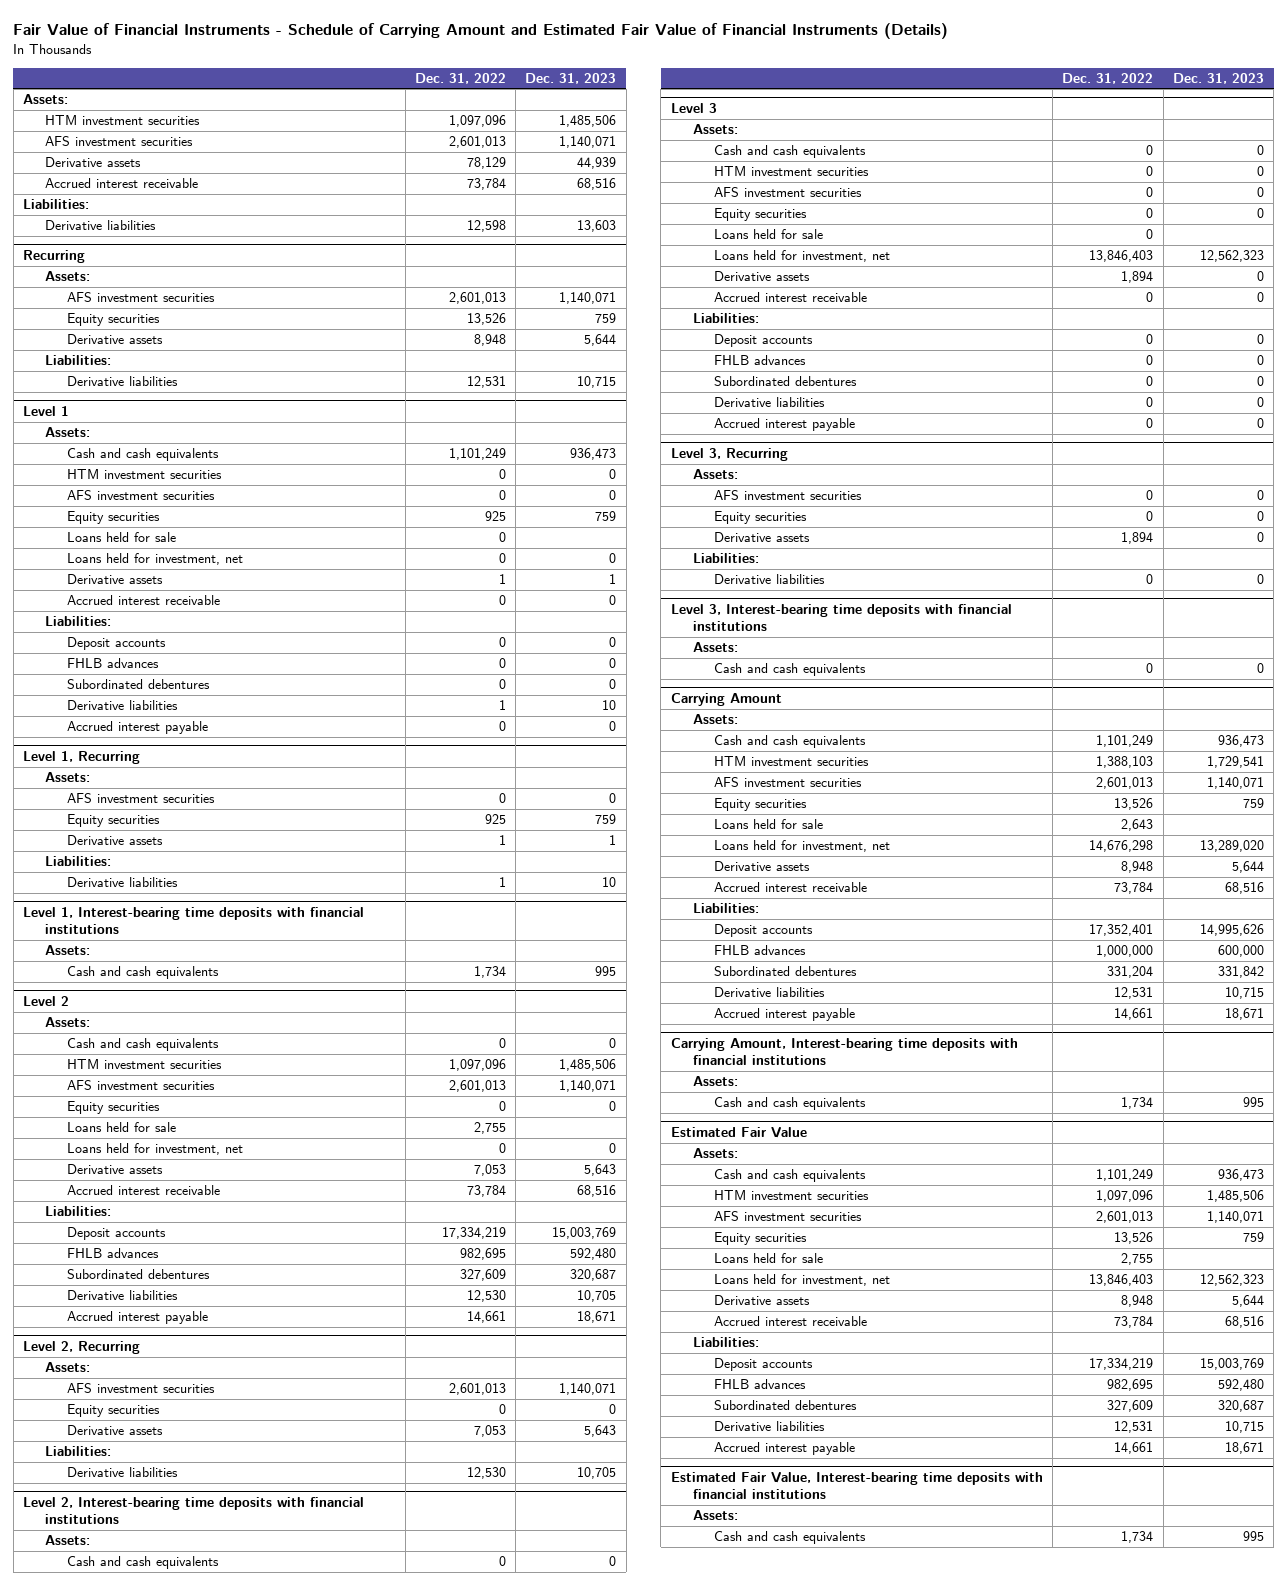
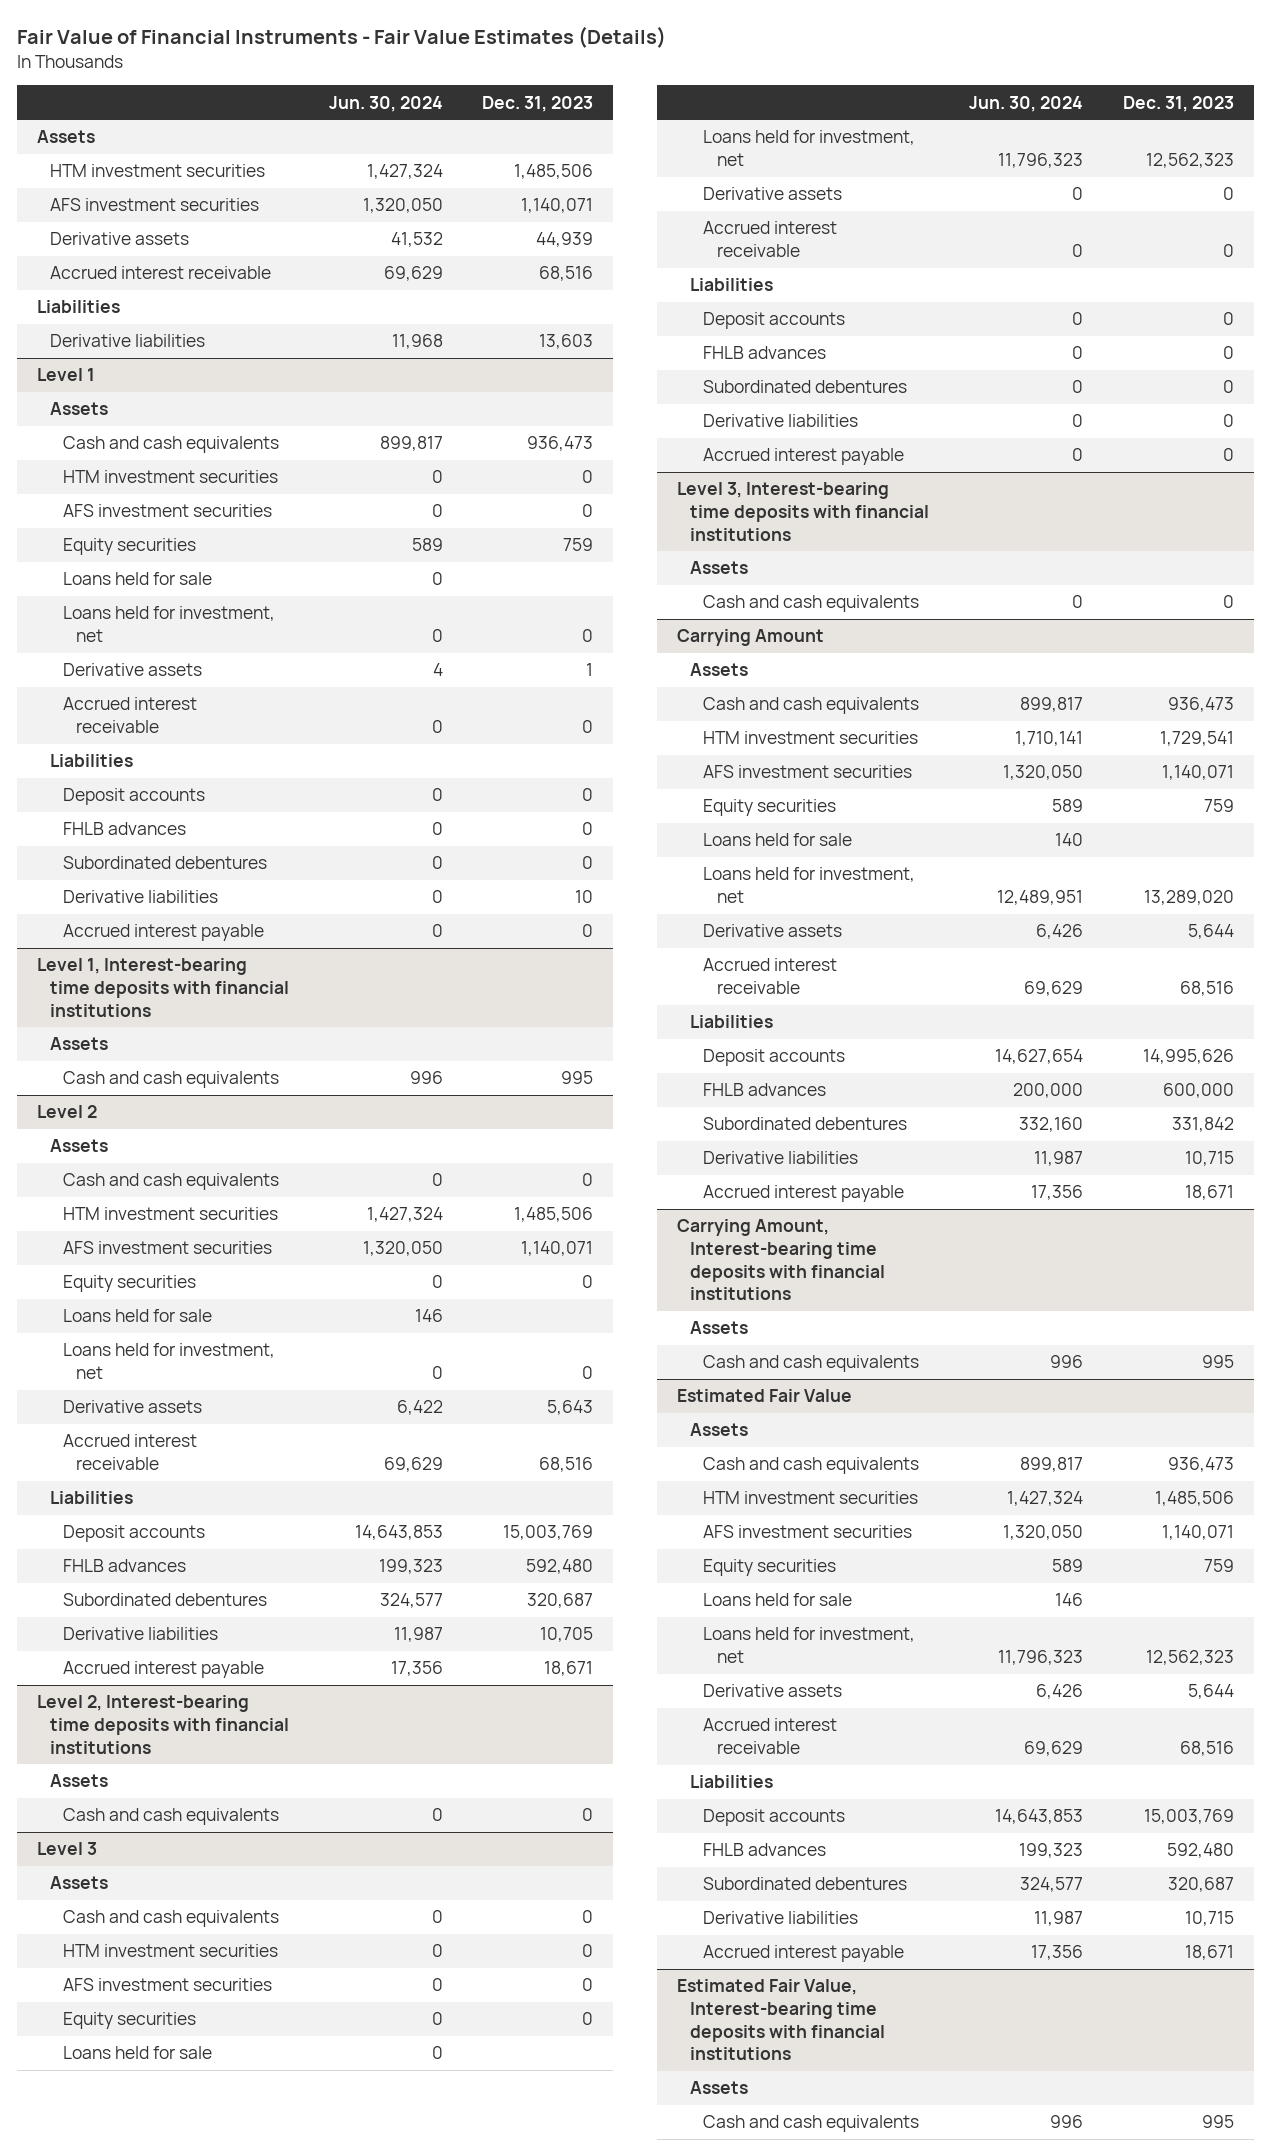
[13,22,949,39] Fair Value of Financial Instruments - Schedule of Carrying Amount and Estimated Fair Value of Financial Instruments (Details) -> [16,26,666,49] Fair Value of Financial Instruments - Fair Value Estimates (Details)
[414,72,506,84] Dec. 31, 2022 -> none
none -> [328,95,443,112] Jun. 30, 2024
[23,94,69,105] Assets: -> [36,130,95,144] Assets
[23,199,90,210] Liabilities: -> [36,300,120,314] Liabilities
[23,249,86,263] Recurring -> none
[45,271,91,282] Assets: -> none
[66,292,215,303] AFS investment securities -> none
[66,313,160,327] Equity securities -> none
[66,334,163,345] Derivative assets -> none
[45,355,112,366] Liabilities: -> none
[66,376,178,387] Derivative liabilities -> none
[45,427,91,438] Assets: -> [49,402,108,416] Assets
[45,616,112,627] Liabilities: -> [49,754,133,768] Liabilities
[23,750,141,764] Level 1, Recurring -> none
[45,772,91,783] Assets: -> none
[66,793,215,804] AFS investment securities -> none
[66,814,160,828] Equity securities -> none
[66,835,163,846] Derivative assets -> none
[45,856,112,867] Liabilities: -> none
[66,877,178,888] Derivative liabilities -> none
[45,945,91,956] Assets: -> [49,1037,108,1051] Assets
[45,1017,91,1028] Assets: -> [49,1139,108,1153] Assets
[45,1206,112,1217] Liabilities: -> [49,1491,133,1505] Liabilities
[23,1340,141,1354] Level 2, Recurring -> none
[45,1362,91,1373] Assets: -> none
[66,1383,215,1394] AFS investment securities -> none
[66,1404,160,1418] Equity securities -> none
[66,1425,163,1436] Derivative assets -> none
[45,1446,112,1457] Liabilities: -> none
[66,1467,178,1478] Derivative liabilities -> none
[45,1535,91,1546] Assets: -> [49,1774,108,1788] Assets
[692,124,738,135] Assets: -> [49,1876,108,1890] Assets
[692,313,759,324] Liabilities: -> [690,278,774,292] Liabilities
[670,447,788,461] Level 3, Recurring -> none
[692,469,738,480] Assets: -> none
[714,490,863,501] AFS investment securities -> none
[714,511,808,525] Equity securities -> none
[714,532,811,543] Derivative assets -> none
[692,553,759,564] Liabilities: -> none
[714,574,826,585] Derivative liabilities -> none
[692,642,738,653] Assets: -> [690,561,749,575] Assets
[692,714,738,725] Assets: -> [690,663,749,677] Assets
[692,903,759,914] Liabilities: -> [690,1015,774,1029] Liabilities
[692,1076,738,1087] Assets: -> [690,1321,749,1335] Assets
[692,1148,738,1159] Assets: -> [690,1423,749,1437] Assets
[692,1337,759,1348] Liabilities: -> [690,1775,774,1789] Liabilities
[692,1510,738,1521] Assets: -> [690,2081,749,2095] Assets

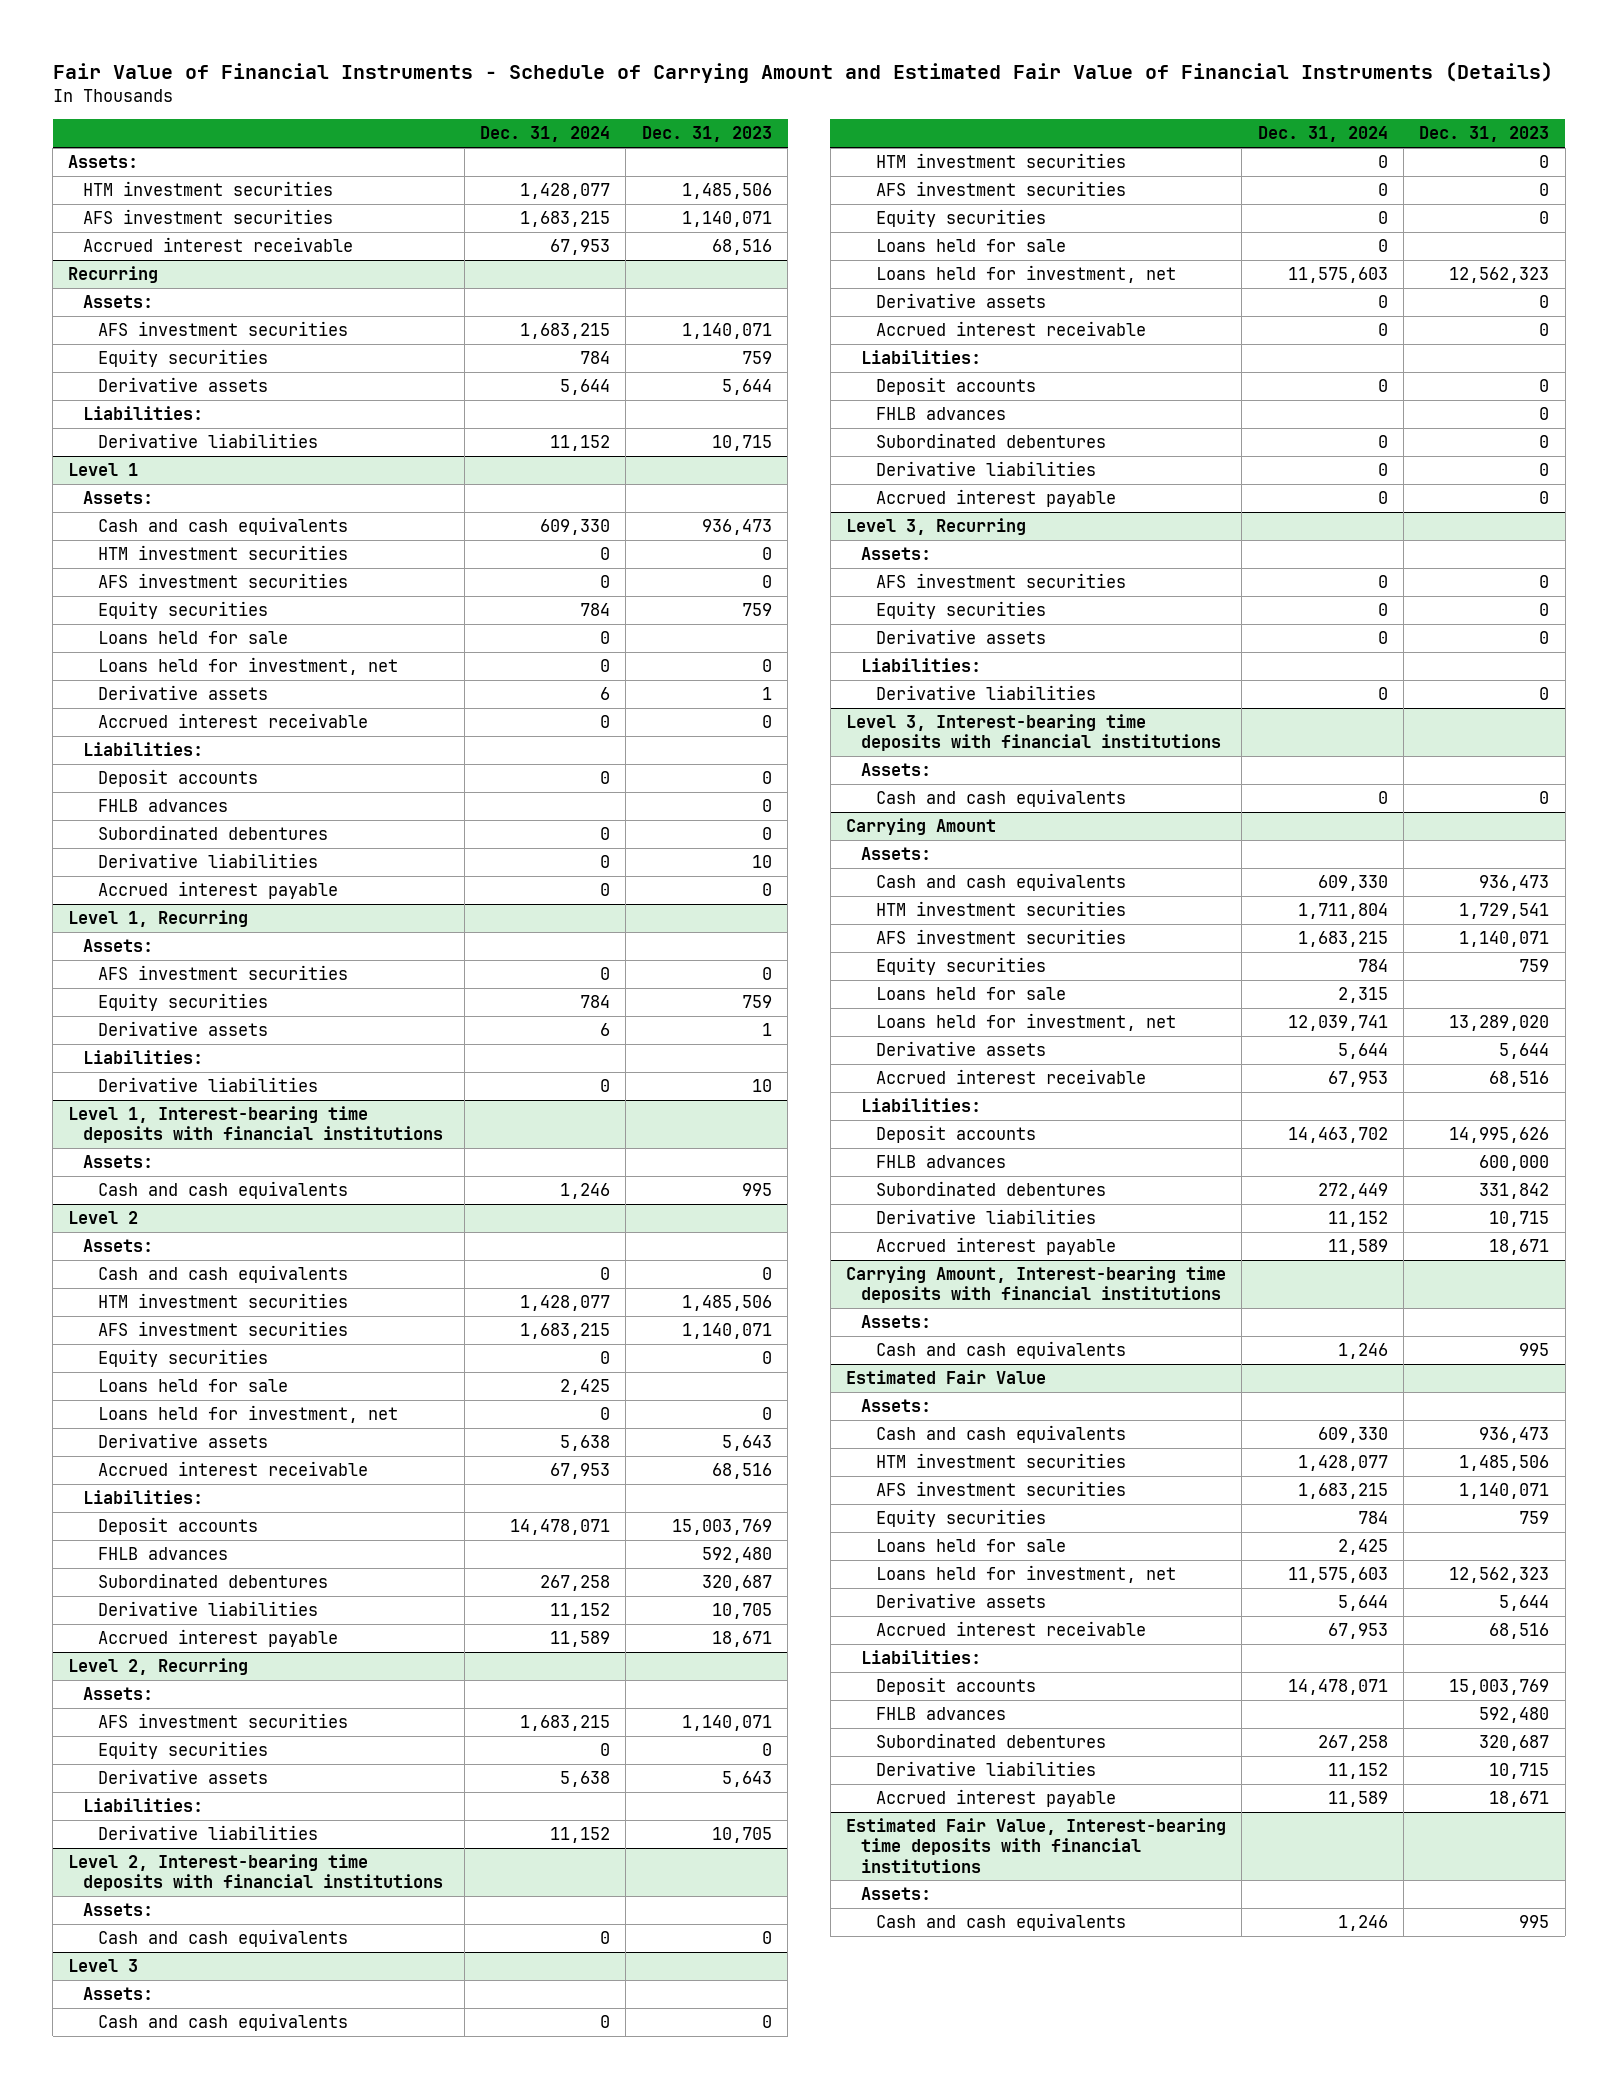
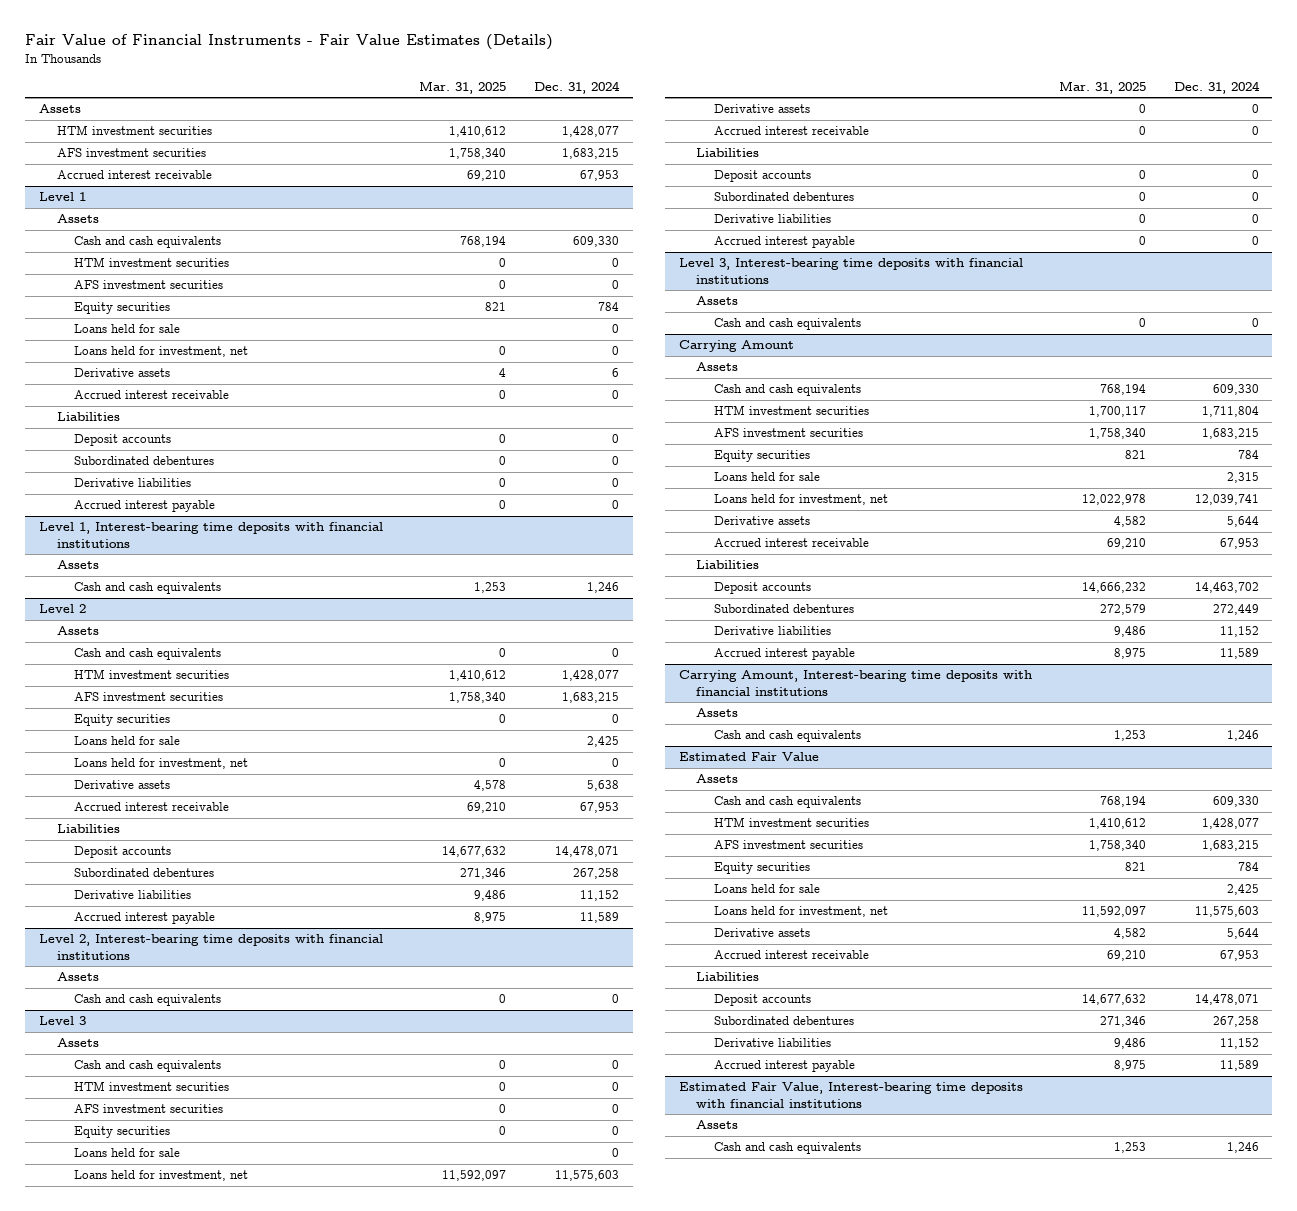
[52,62,1553,84] Fair Value of Financial Instruments - Schedule of Carrying Amount and Estimated Fair Value of Financial Instruments (Details) -> [25,34,554,51] Fair Value of Financial Instruments - Fair Value Estimates (Details)
[641,126,772,143] Dec. 31, 2023 -> none
none -> [419,80,507,94] Mar. 31, 2025
[68,155,139,169] Assets: -> [38,104,81,114] Assets
[68,266,159,284] Recurring -> none
[83,295,154,309] Assets: -> none
[98,321,349,337] AFS investment securities -> none
[98,349,269,368] Equity securities -> none
[98,377,269,393] Derivative assets -> none
[83,406,204,421] Liabilities: -> none
[98,433,319,449] Derivative liabilities -> none
[83,491,154,505] Assets: -> [56,214,99,224] Assets
[83,742,204,757] Liabilities: -> [56,412,120,422] Liabilities
[98,799,229,813] FHLB advances -> none
[68,910,249,928] Level 1, Recurring -> none
[83,939,154,953] Assets: -> none
[98,965,349,981] AFS investment securities -> none
[98,993,269,1012] Equity securities -> none
[98,1021,269,1037] Derivative assets -> none
[83,1050,204,1065] Liabilities: -> none
[98,1077,319,1093] Derivative liabilities -> none
[83,1155,154,1169] Assets: -> [56,560,99,570] Assets
[83,1239,154,1253] Assets: -> [56,626,99,636] Assets
[83,1490,204,1505] Liabilities: -> [56,824,120,834] Liabilities
[98,1547,229,1561] FHLB advances -> none
[68,1658,249,1676] Level 2, Recurring -> none
[83,1687,154,1701] Assets: -> none
[98,1713,349,1729] AFS investment securities -> none
[98,1741,269,1760] Equity securities -> none
[98,1769,269,1785] Derivative assets -> none
[83,1798,204,1813] Liabilities: -> none
[98,1825,319,1841] Derivative liabilities -> none
[83,1903,154,1917] Assets: -> [56,972,99,982] Assets
[83,1987,154,2001] Assets: -> [56,1038,99,1048] Assets
[860,350,981,365] Liabilities: -> [696,148,760,158] Liabilities
[875,407,1006,421] FHLB advances -> none
[846,518,1027,536] Level 3, Recurring -> none
[860,547,931,561] Assets: -> none
[875,573,1126,589] AFS investment securities -> none
[875,601,1046,620] Equity securities -> none
[875,629,1046,645] Derivative assets -> none
[860,658,981,673] Liabilities: -> none
[875,685,1096,701] Derivative liabilities -> none
[860,763,931,777] Assets: -> [696,296,739,306] Assets
[860,847,931,861] Assets: -> [696,362,739,372] Assets
[860,1098,981,1113] Liabilities: -> [696,560,760,570] Liabilities
[875,1155,1006,1169] FHLB advances -> none
[860,1315,931,1329] Assets: -> [696,708,739,718] Assets
[860,1399,931,1413] Assets: -> [696,774,739,784] Assets
[860,1650,981,1665] Liabilities: -> [696,972,760,982] Liabilities
[875,1707,1006,1721] FHLB advances -> none
[860,1887,931,1901] Assets: -> [696,1120,739,1130] Assets

